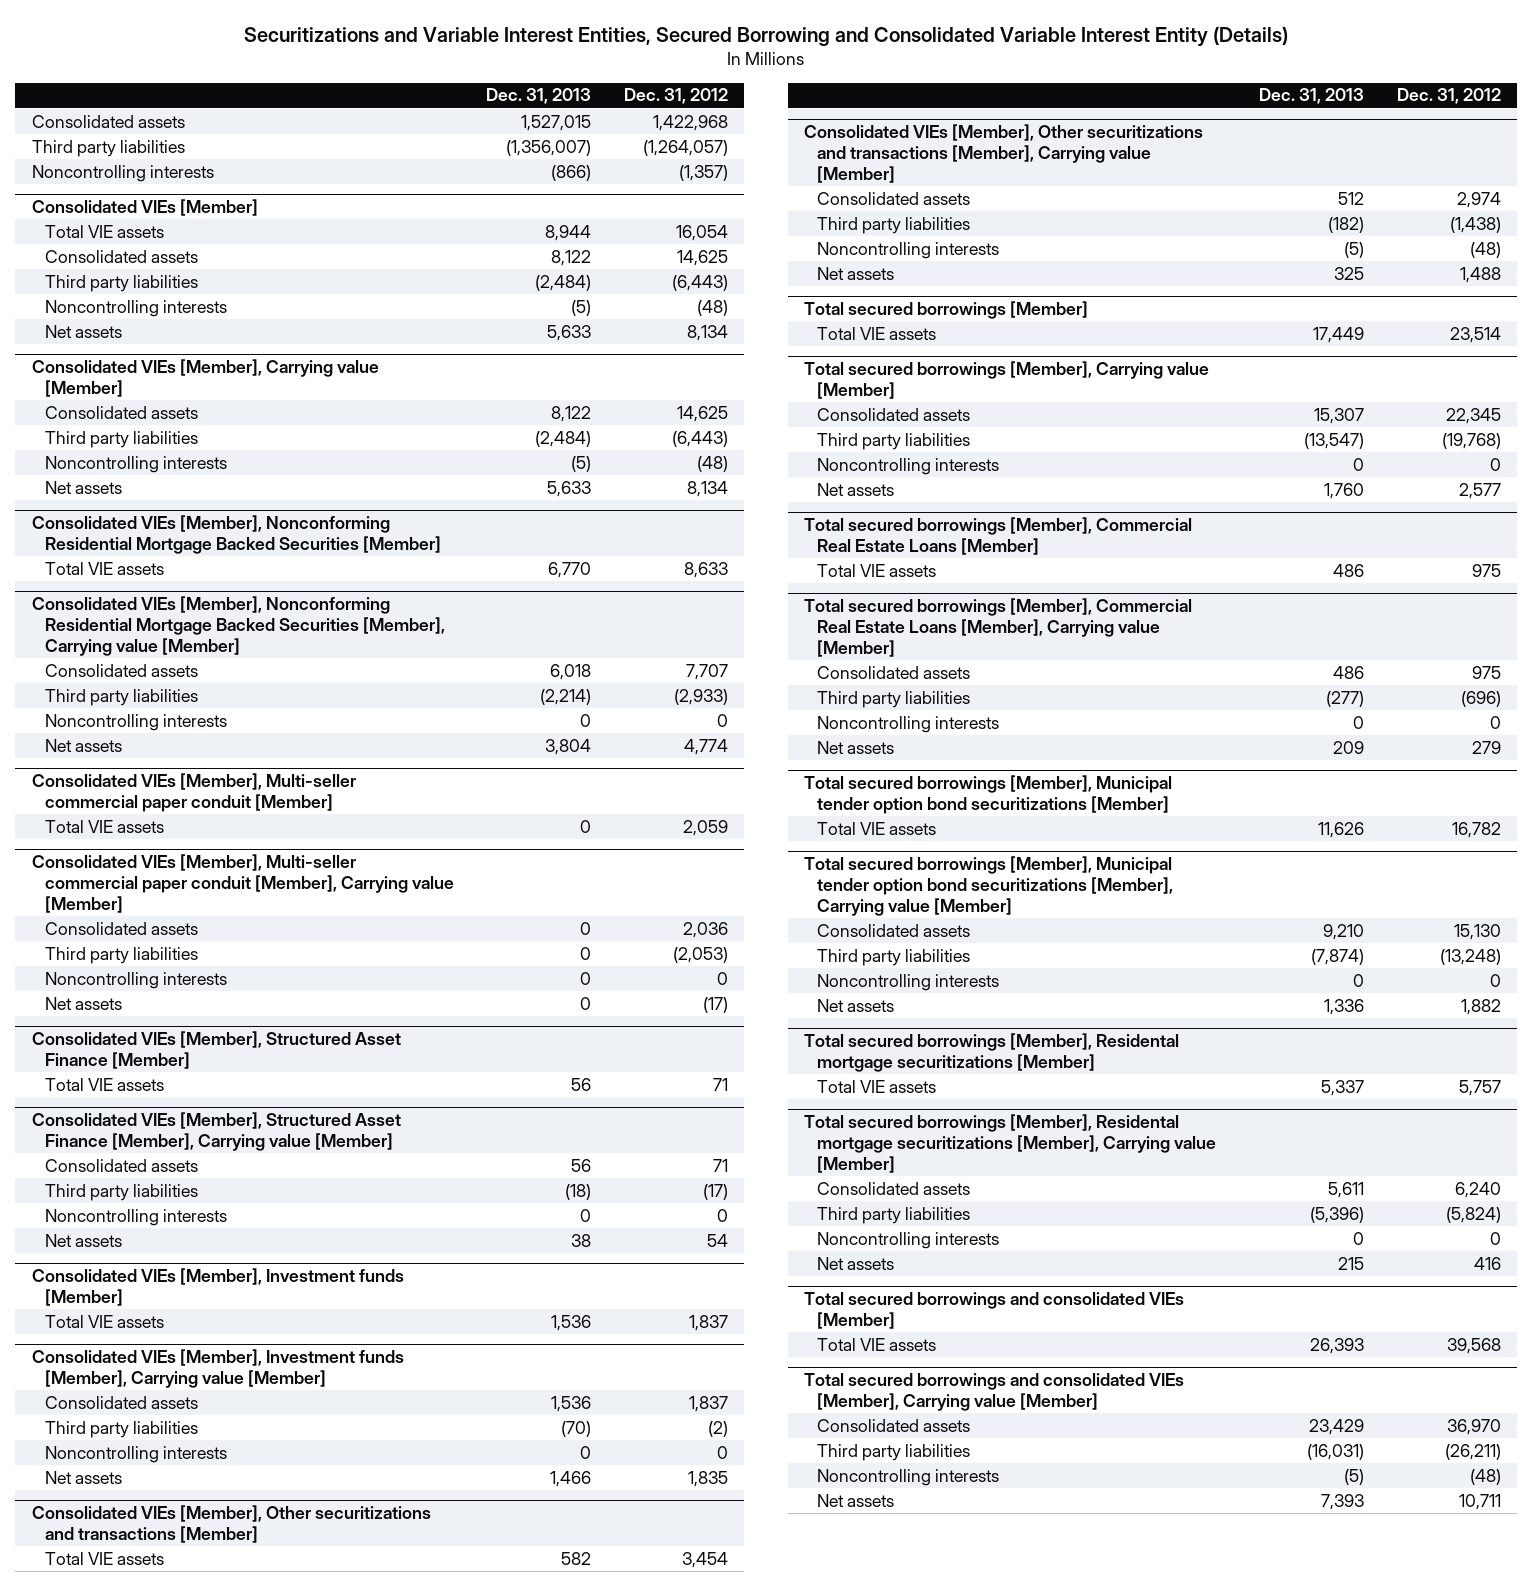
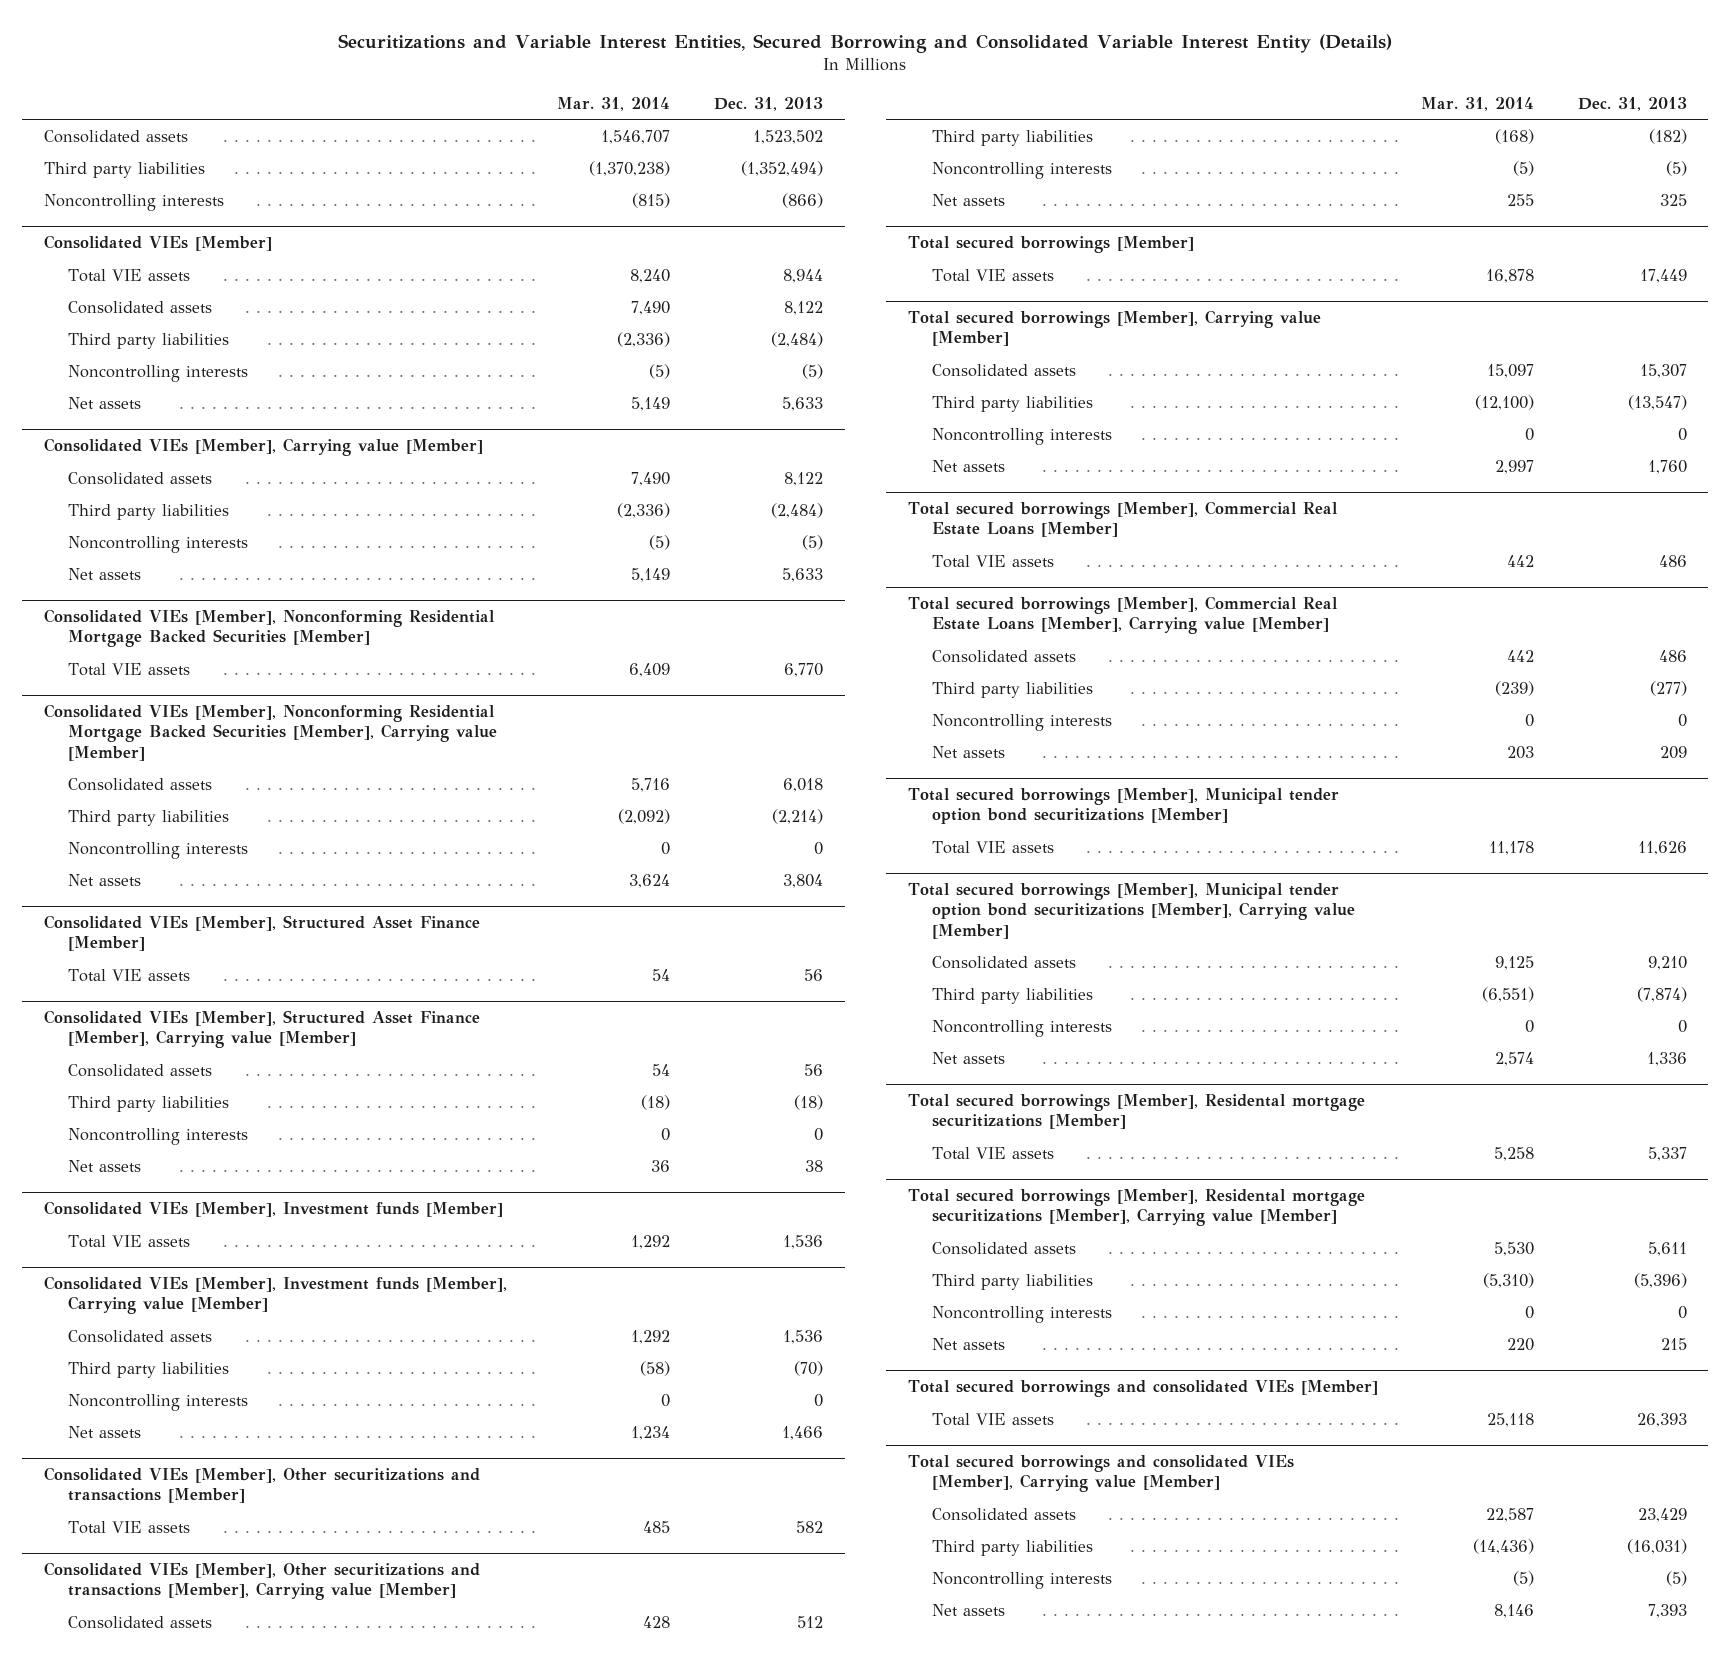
[624,88,729,105] Dec. 31, 2012 -> none
none -> [557,96,671,111] Mar. 31, 2014
[521,114,592,131] 1,527,015 -> [752,129,823,144] 1,523,502
[506,139,592,156] (1,356,007) -> [740,160,823,176] (1,352,494)
[31,773,356,812] Consolidated VIEs [Member], Multi-seller commercial paper conduit [Member] -> none
[44,819,164,833] Total VIE assets -> none
[31,854,454,913] Consolidated VIEs [Member], Multi-seller commercial paper conduit [Member], Carrying value [Member] -> none
[44,921,198,935] Consolidated assets -> none
[44,946,198,964] Third party liabilities -> none
[44,971,227,989] Noncontrolling interests -> none
[44,996,122,1010] Net assets -> none

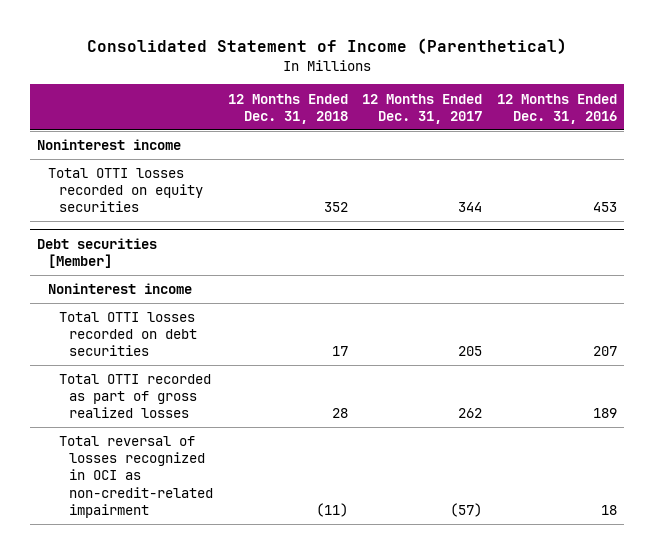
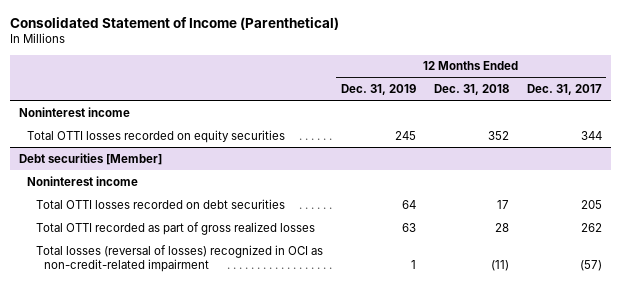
[496,93,617,124] 12 Months Ended Dec. 31, 2016 -> none
none -> [340,84,416,96] Dec. 31, 2019
[58,436,214,518] Total reversal of losses recognized in OCI as non-credit-related impairment -> [35,244,323,272] Total losses (reversal of losses) recognized in OCI as non-credit-related impairment

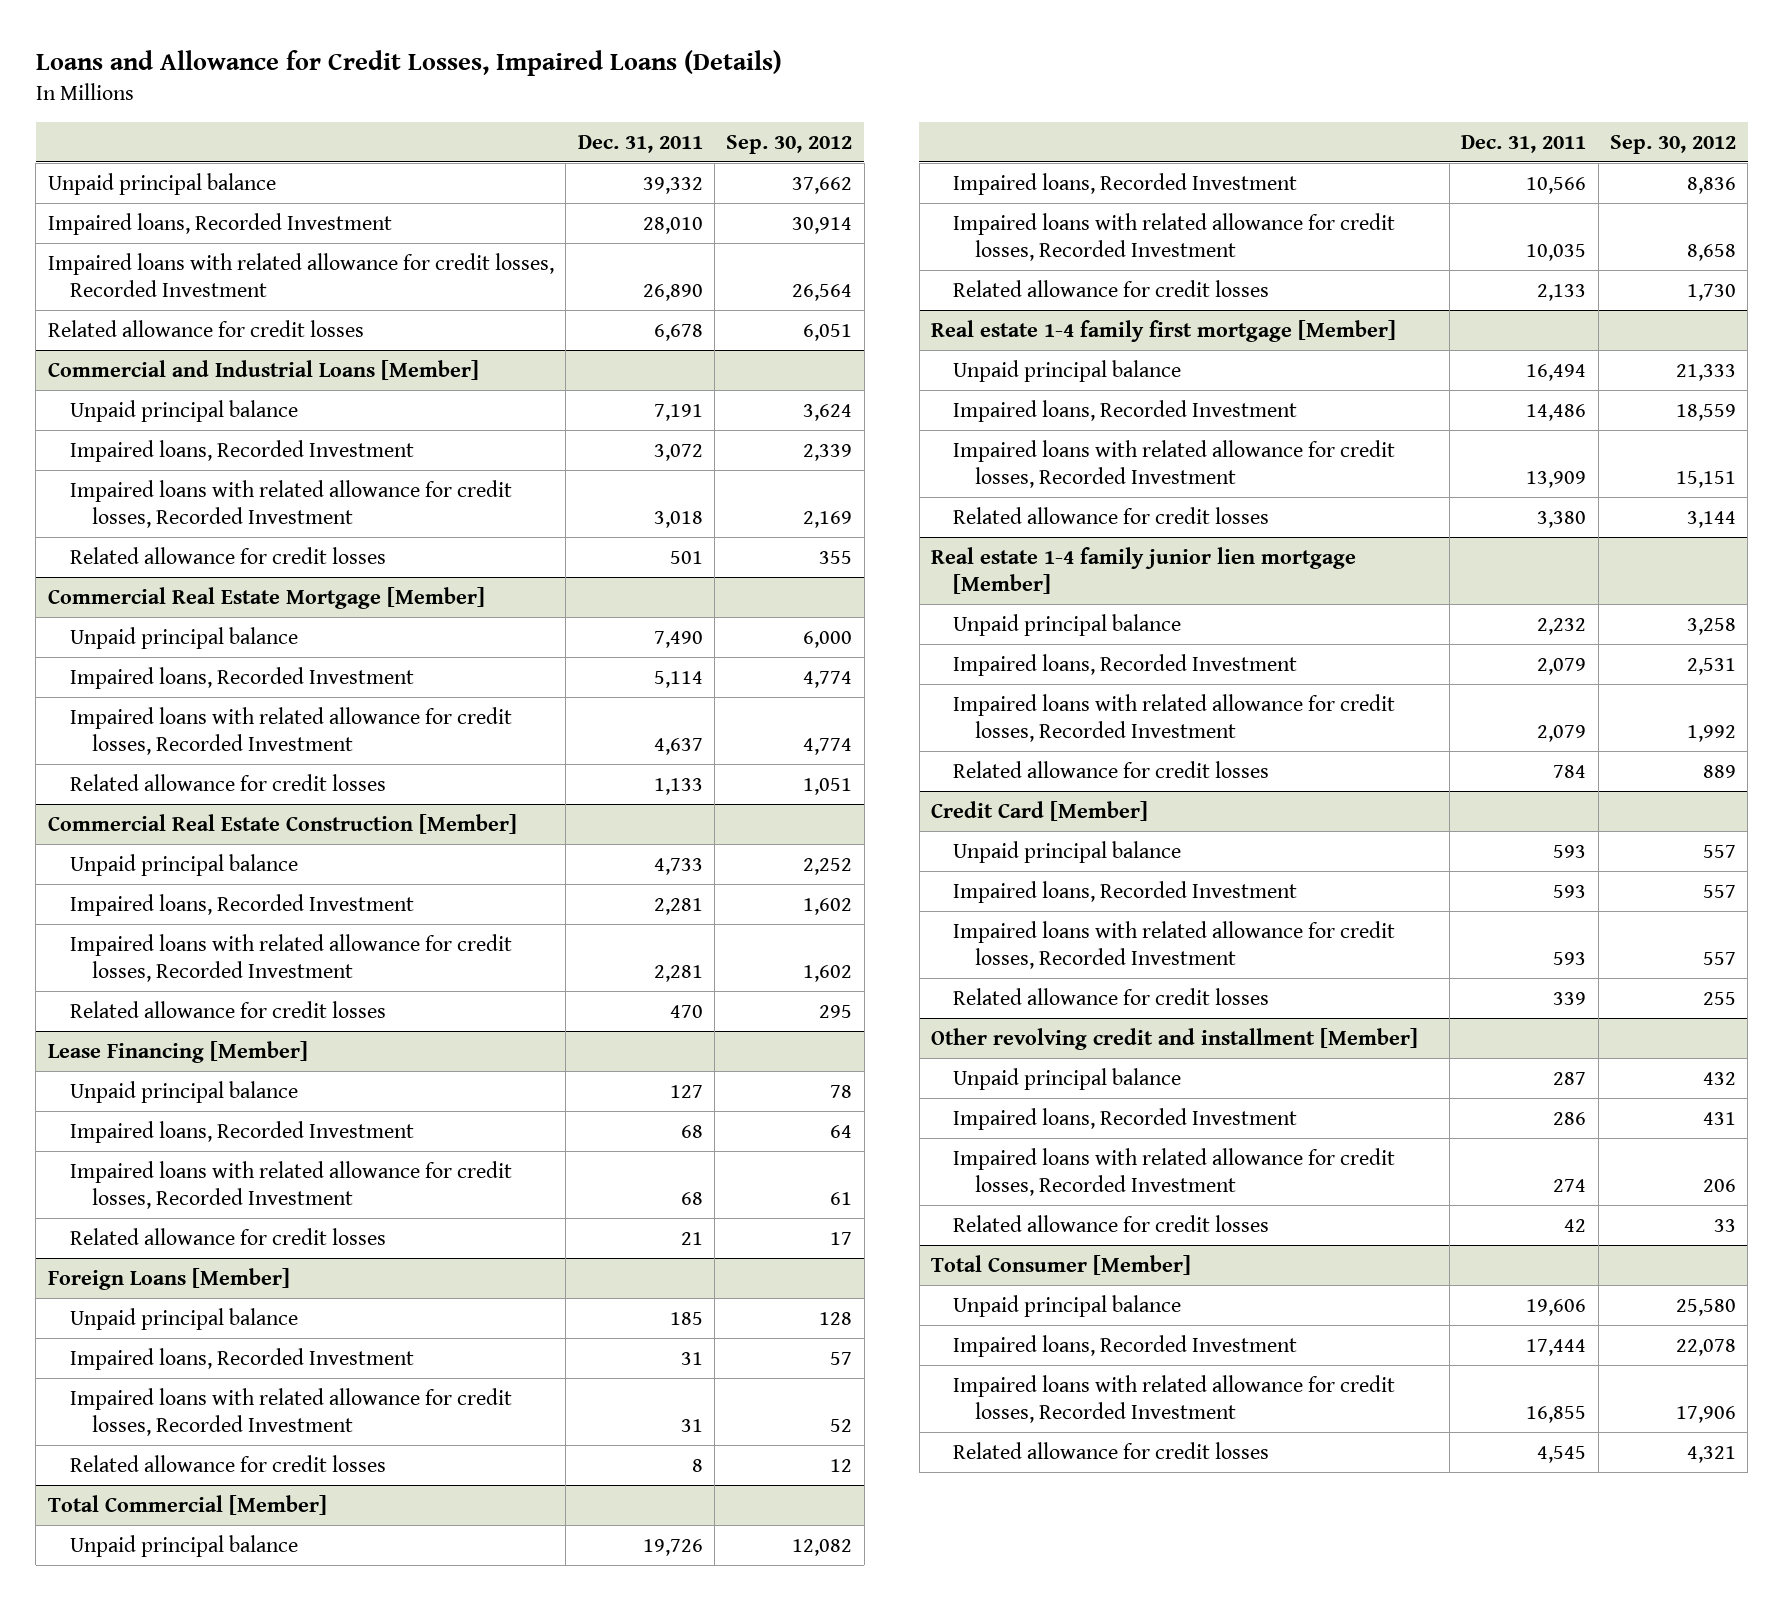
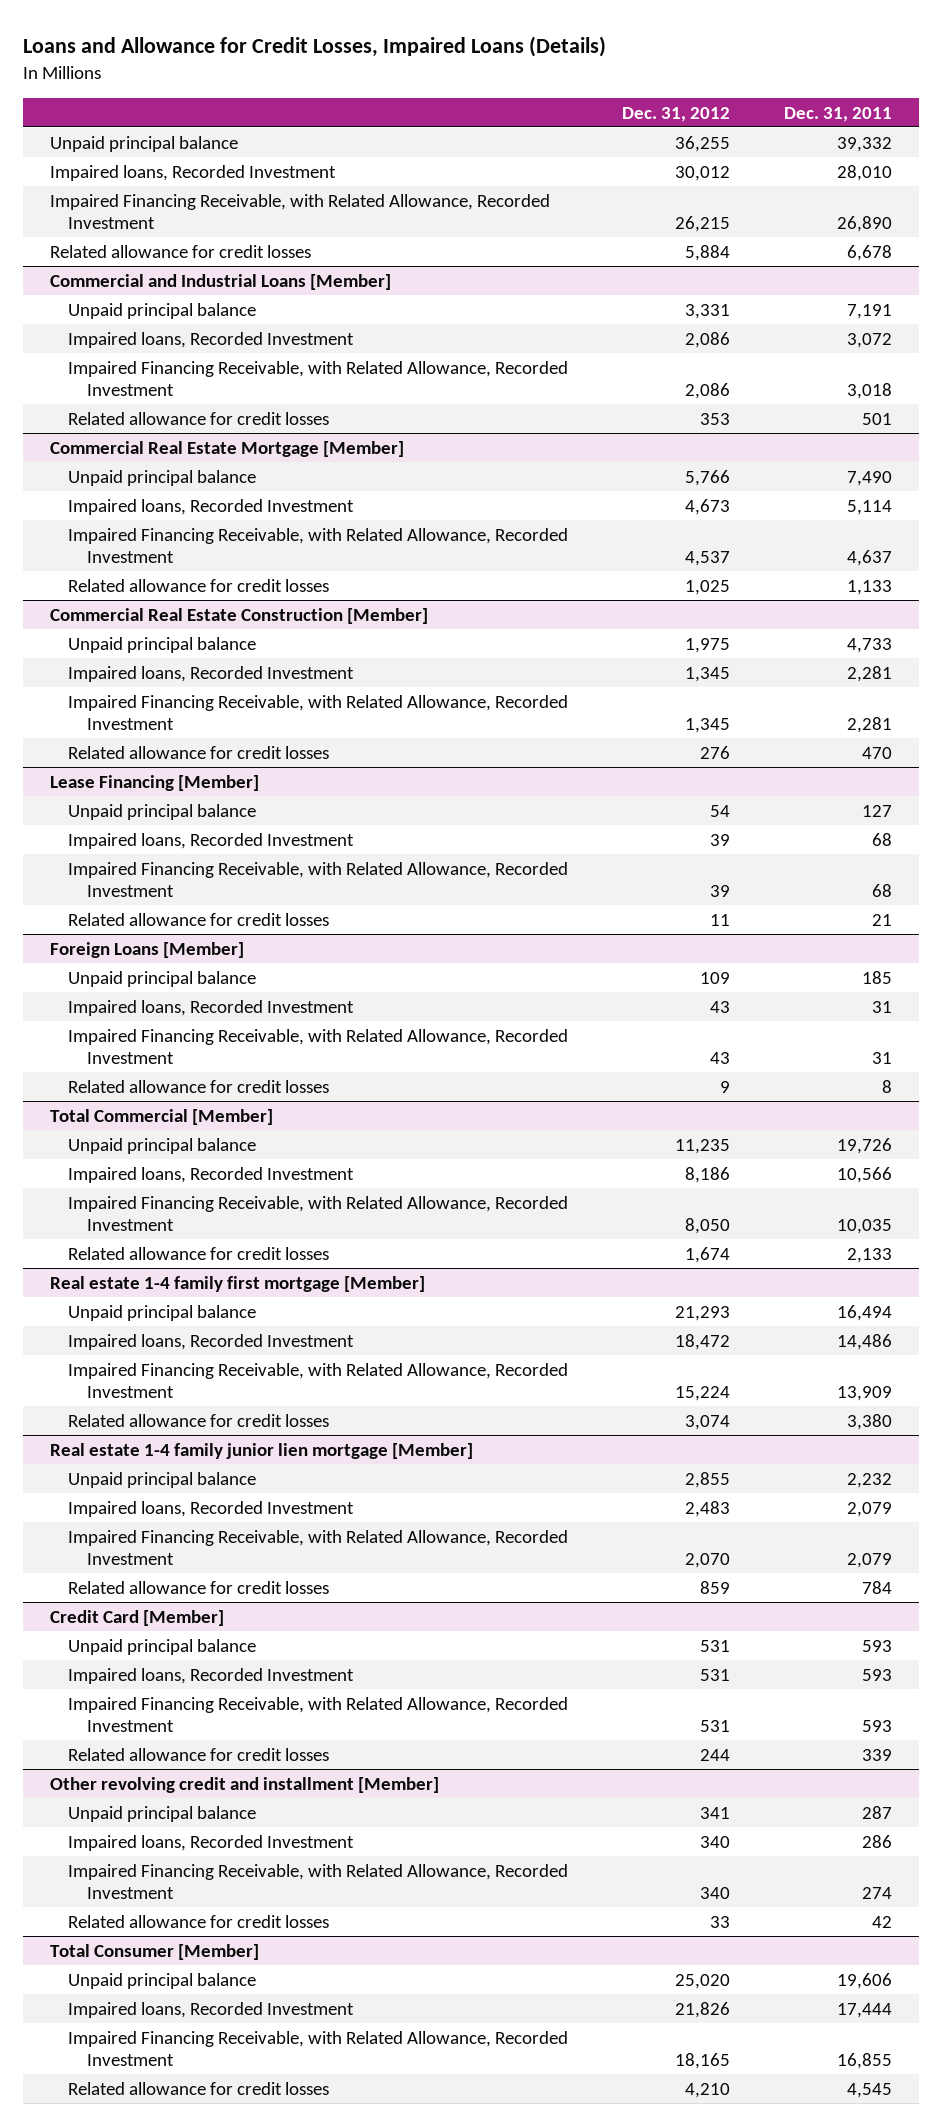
[726,134,853,154] Sep. 30, 2012 -> none
none -> [622,106,731,122] Dec. 31, 2012
[47,252,554,297] Impaired loans with related allowance for credit losses, Recorded Investment -> [50,193,551,230] Impaired Financing Receivable, with Related Allowance, Recorded Investment
[69,479,512,528] Impaired loans with related allowance for credit losses, Recorded Investment -> [68,360,569,397] Impaired Financing Receivable, with Related Allowance, Recorded Investment
[69,706,512,755] Impaired loans with related allowance for credit losses, Recorded Investment -> [68,527,569,564] Impaired Financing Receivable, with Related Allowance, Recorded Investment
[69,933,512,982] Impaired loans with related allowance for credit losses, Recorded Investment -> [68,694,569,731] Impaired Financing Receivable, with Related Allowance, Recorded Investment
[69,1160,512,1209] Impaired loans with related allowance for credit losses, Recorded Investment -> [68,861,569,898] Impaired Financing Receivable, with Related Allowance, Recorded Investment
[69,1387,512,1436] Impaired loans with related allowance for credit losses, Recorded Investment -> [68,1028,569,1065] Impaired Financing Receivable, with Related Allowance, Recorded Investment
[953,212,1396,261] Impaired loans with related allowance for credit losses, Recorded Investment -> [68,1195,569,1232] Impaired Financing Receivable, with Related Allowance, Recorded Investment
[953,439,1396,488] Impaired loans with related allowance for credit losses, Recorded Investment -> [68,1362,569,1399] Impaired Financing Receivable, with Related Allowance, Recorded Investment
[953,693,1396,742] Impaired loans with related allowance for credit losses, Recorded Investment -> [68,1529,569,1566] Impaired Financing Receivable, with Related Allowance, Recorded Investment
[953,920,1396,969] Impaired loans with related allowance for credit losses, Recorded Investment -> [68,1696,569,1733] Impaired Financing Receivable, with Related Allowance, Recorded Investment
[953,1147,1396,1196] Impaired loans with related allowance for credit losses, Recorded Investment -> [68,1863,569,1900] Impaired Financing Receivable, with Related Allowance, Recorded Investment
[953,1374,1396,1423] Impaired loans with related allowance for credit losses, Recorded Investment -> [68,2030,569,2067] Impaired Financing Receivable, with Related Allowance, Recorded Investment

